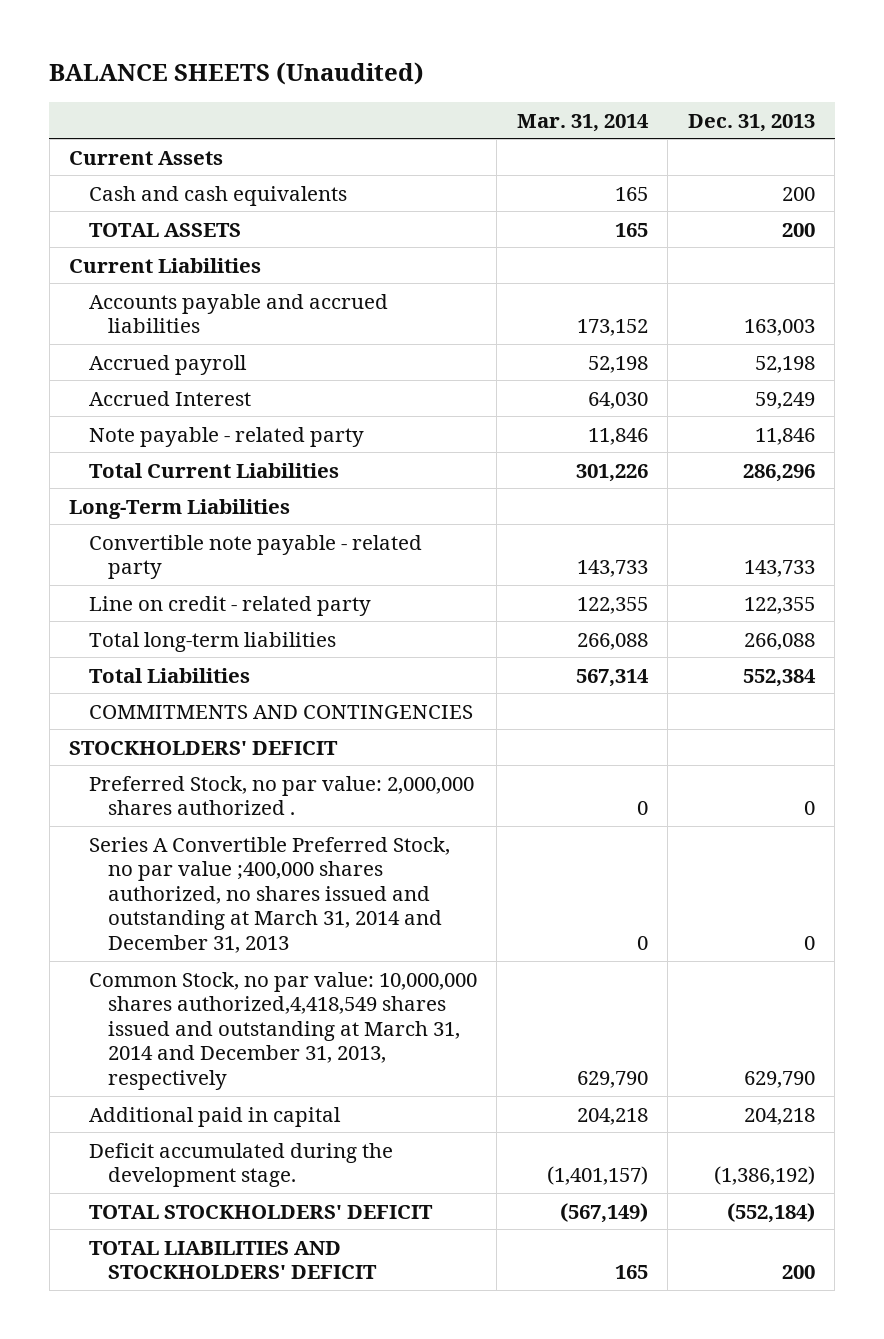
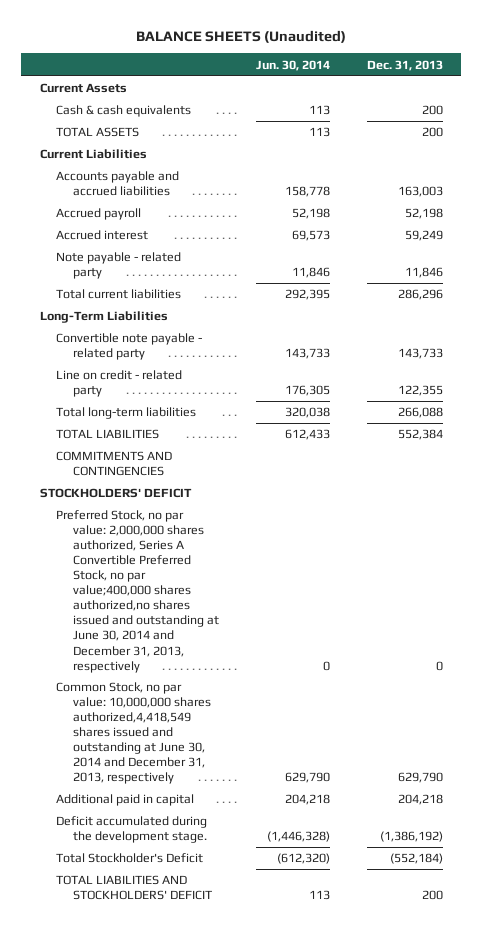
[516,113,649,132] Mar. 31, 2014 -> none
none -> [255,59,330,71] Jun. 30, 2014
[88,185,347,206] Cash and cash equivalents -> [56,105,192,118] Cash & cash equivalents
[88,390,251,406] Accrued Interest -> [56,230,149,241] Accrued interest
[88,462,339,478] Total Current Liabilities -> [56,289,182,300] Total current liabilities
[88,667,250,683] Total Liabilities -> [56,429,160,440] TOTAL LIABILITIES
[88,836,450,954] Series A Convertible Preferred Stock, no par value ;400,000 shares authorized, no shares issued and outstanding at March 31, 2014 and December 31, 2013 -> none
[88,775,474,816] Preferred Stock, no par value: 2,000,000 shares authorized . -> [56,510,219,673] Preferred Stock, no par value: 2,000,000 shares authorized, Series A Convertible Preferred Stock, no par value;400,000 shares authorized,no shares issued and outstanding at June 30, 2014 and December 31, 2013, respectively
[88,971,477,1091] Common Stock, no par value: 10,000,000 shares authorized,4,418,549 shares issued and outstanding at March 31, 2014 and December 31, 2013, respectively -> [56,682,211,785] Common Stock, no par value: 10,000,000 shares authorized,4,418,549 shares issued and outstanding at June 30, 2014 and December 31, 2013, respectively
[88,1204,433,1219] TOTAL STOCKHOLDERS' DEFICIT -> [56,853,204,864] Total Stockholder's Deficit

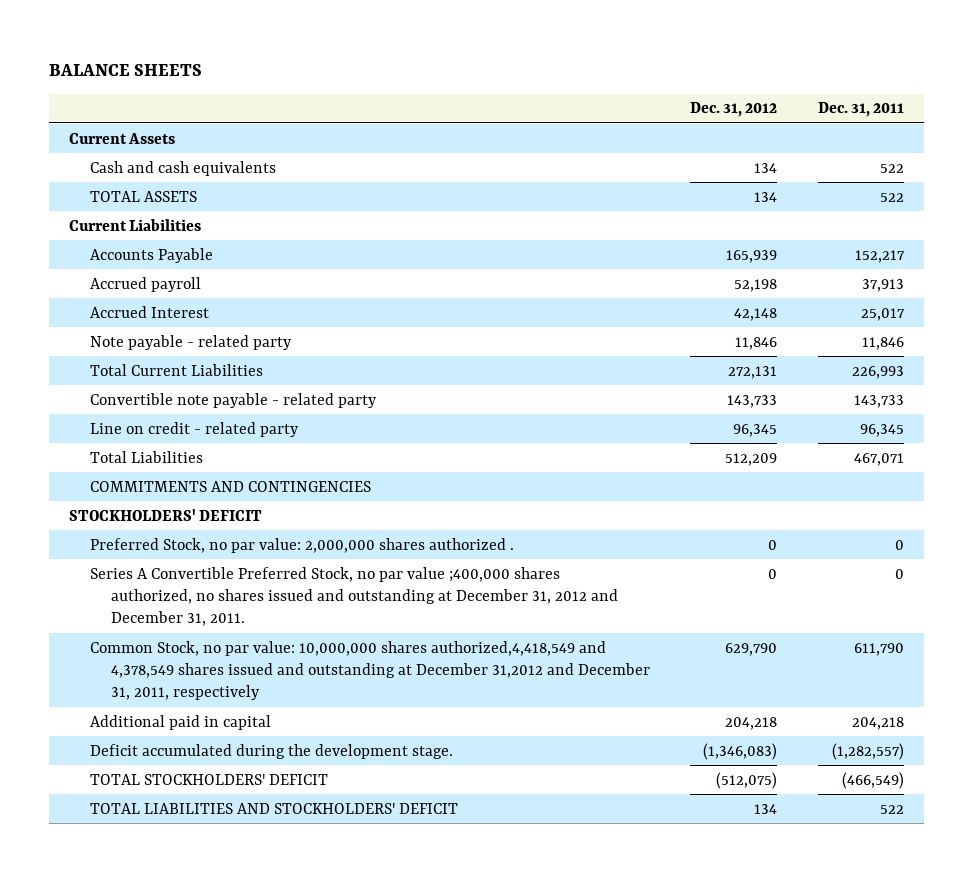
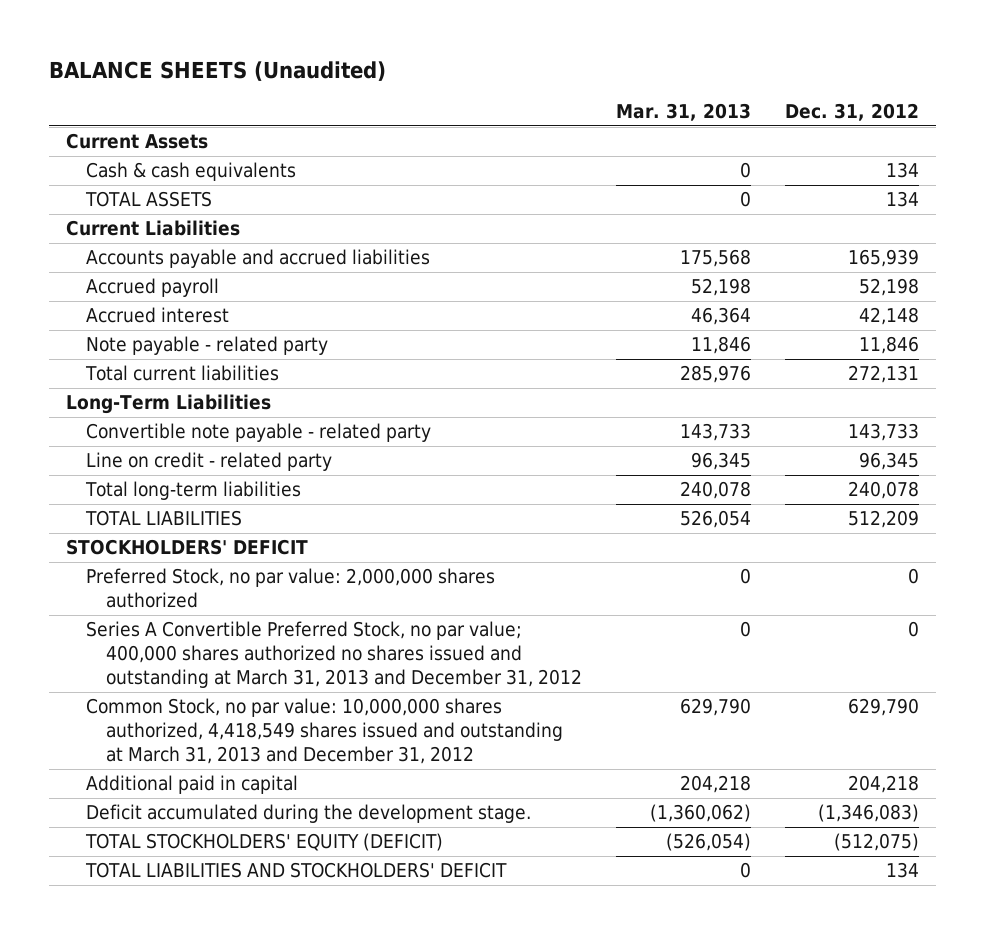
[48,64,202,77] BALANCE SHEETS -> [48,60,386,81] BALANCE SHEETS (Unaudited)
[817,102,904,118] Dec. 31, 2011 -> none
none -> [615,103,751,122] Mar. 31, 2013
[89,160,276,176] Cash and cash equivalents -> [85,162,296,182] Cash & cash equivalents
[89,247,213,263] Accounts Payable -> [85,249,430,269] Accounts payable and accrued liabilities
[89,305,209,318] Accrued Interest -> [85,307,229,324] Accrued interest
[89,363,263,376] Total Current Liabilities -> [84,365,279,382] Total current liabilities
none -> [65,394,271,415] Long-Term Liabilities
[89,480,371,492] COMMITMENTS AND CONTINGENCIES -> none
none -> [84,481,301,501] Total long-term liabilities
[89,450,203,463] Total Liabilities -> [84,510,242,527] TOTAL LIABILITIES
[89,537,514,553] Preferred Stock, no par value: 2,000,000 shares authorized . -> [85,568,495,609] Preferred Stock, no par value: 2,000,000 shares authorized
[89,566,618,626] Series A Convertible Preferred Stock, no par value ;400,000 shares authorized, no shares issued and outstanding at December 31, 2012 and December 31, 2011. -> [85,621,582,689] Series A Convertible Preferred Stock, no par value; 400,000 shares authorized no shares issued and outstanding at March 31, 2013 and December 31, 2012
[89,640,650,700] Common Stock, no par value: 10,000,000 shares authorized,4,418,549 and 4,378,549 shares issued and outstanding at December 31,2012 and December 31, 2011, respectively -> [85,698,563,765] Common Stock, no par value: 10,000,000 shares authorized, 4,418,549 shares issued and outstanding at March 31, 2013 and December 31, 2012
[89,773,328,785] TOTAL STOCKHOLDERS' DEFICIT -> [84,833,443,852] TOTAL STOCKHOLDERS' EQUITY (DEFICIT)

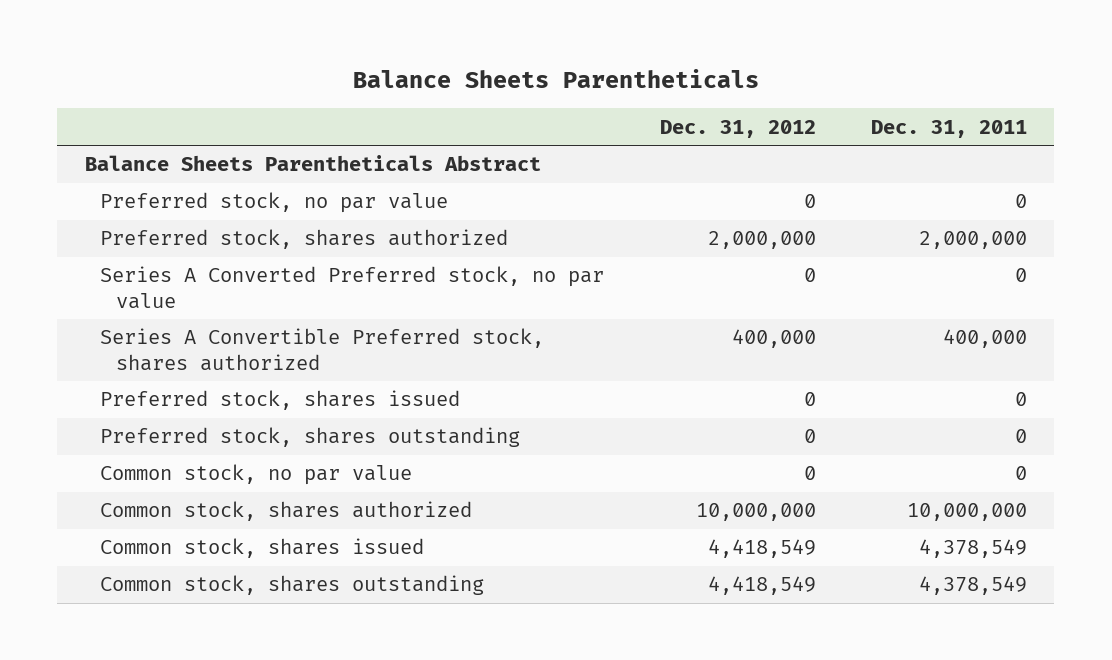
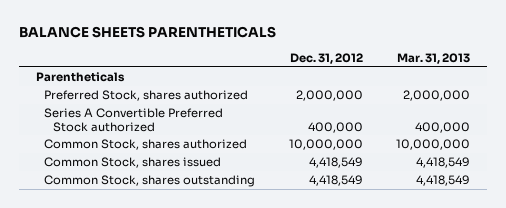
[352,69,759,89] Balance Sheets Parentheticals -> [18,25,276,38] BALANCE SHEETS PARENTHETICALS
[870,119,1027,138] Dec. 31, 2011 -> none
none -> [397,52,471,64] Mar. 31, 2013
[84,155,541,172] Balance Sheets Parentheticals Abstract -> none
[100,192,449,214] Preferred stock, no par value -> none
[100,266,605,309] Series A Converted Preferred stock, no par value -> none
[100,390,461,411] Preferred stock, shares issued -> none
[100,427,521,448] Preferred stock, shares outstanding -> none
[100,464,413,486] Common stock, no par value -> none
none -> [35,72,125,83] Parentheticals
[100,229,509,250] Preferred stock, shares authorized -> [44,90,249,102] Preferred Stock, shares authorized
[100,328,545,371] Series A Convertible Preferred stock, shares authorized -> [44,108,224,132] Series A Convertible Preferred Stock authorized
[100,501,473,522] Common stock, shares authorized -> [44,139,248,151] Common Stock, shares authorized
[100,538,425,559] Common stock, shares issued -> [44,157,222,169] Common Stock, shares issued
[100,575,485,596] Common stock, shares outstanding -> [44,175,256,188] Common Stock, shares outstanding

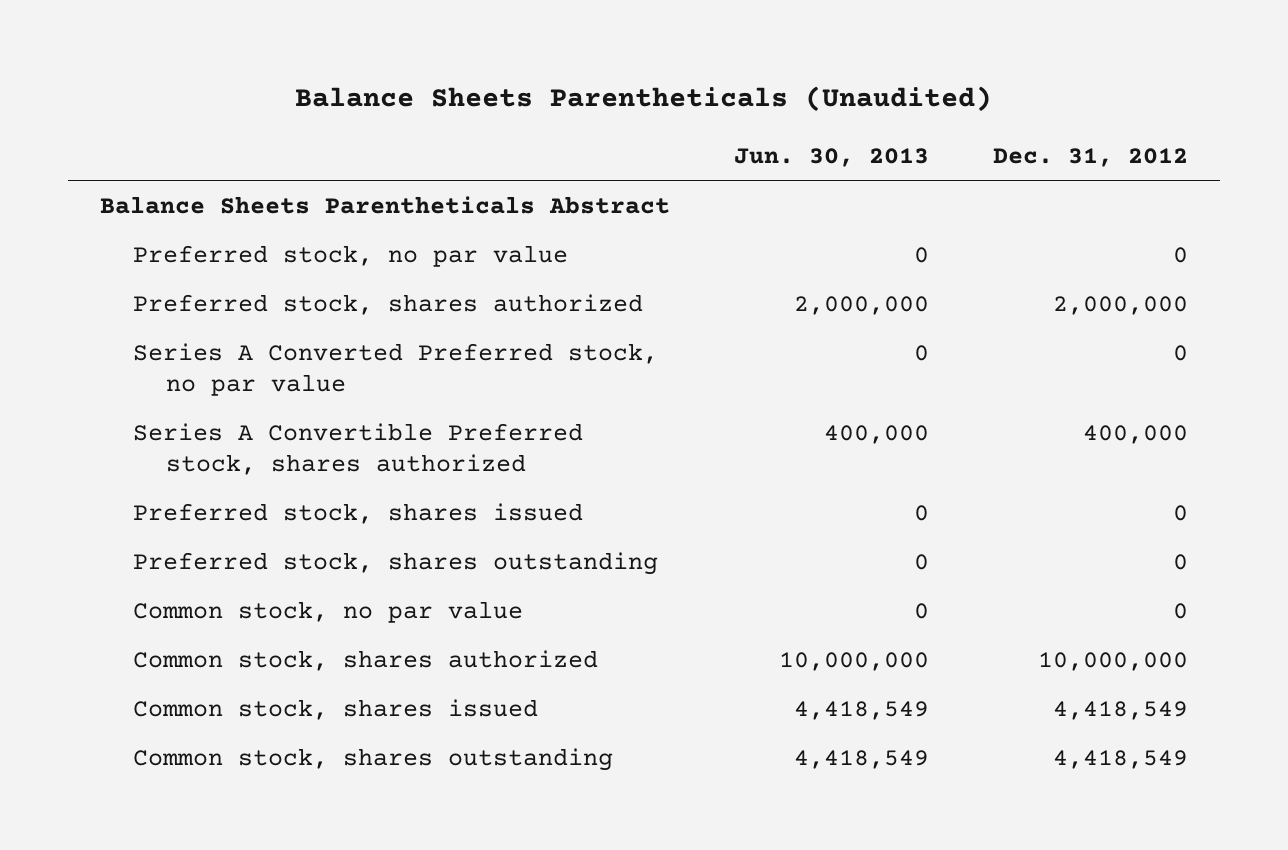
[18,25,276,38] BALANCE SHEETS PARENTHETICALS -> [294,86,992,113] Balance Sheets Parentheticals (Unaudited)
[397,52,471,64] Mar. 31, 2013 -> none
none -> [733,147,929,167] Jun. 30, 2013
[35,72,125,83] Parentheticals -> none
none -> [99,195,670,214] Balance Sheets Parentheticals Abstract
none -> [133,244,569,267] Preferred stock, no par value
[44,90,249,102] Preferred Stock, shares authorized -> [133,293,644,315] Preferred stock, shares authorized
none -> [133,342,659,396] Series A Converted Preferred stock, no par value
[44,108,224,132] Series A Convertible Preferred Stock authorized -> [133,422,584,475] Series A Convertible Preferred stock, shares authorized
none -> [133,502,584,524] Preferred stock, shares issued
none -> [133,551,659,575] Preferred stock, shares outstanding
none -> [133,600,524,623] Common stock, no par value
[44,139,248,151] Common Stock, shares authorized -> [133,649,599,671] Common stock, shares authorized
[44,157,222,169] Common Stock, shares issued -> [133,698,539,720] Common stock, shares issued
[44,175,256,188] Common Stock, shares outstanding -> [133,747,614,771] Common stock, shares outstanding

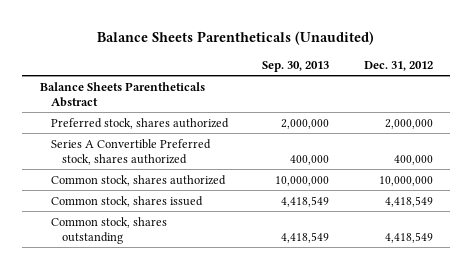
[733,147,929,167] Jun. 30, 2013 -> none
none -> [262,60,330,72] Sep. 30, 2013
[133,244,569,267] Preferred stock, no par value -> none
[133,342,659,396] Series A Converted Preferred stock, no par value -> none
[133,502,584,524] Preferred stock, shares issued -> none
[133,551,659,575] Preferred stock, shares outstanding -> none
[133,600,524,623] Common stock, no par value -> none

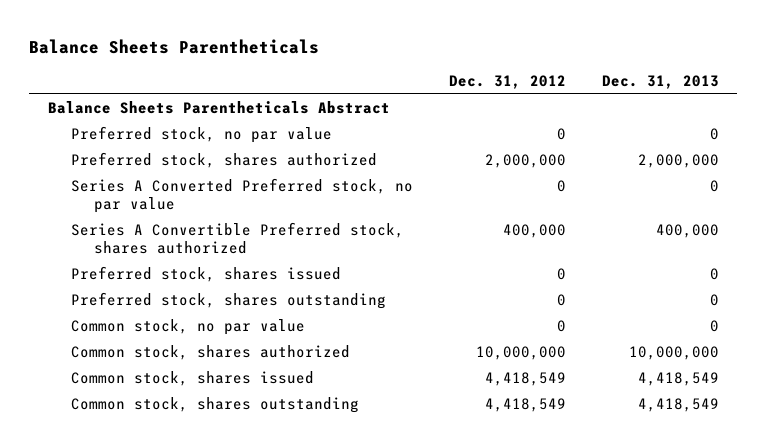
[97,30,375,45] Balance Sheets Parentheticals (Unaudited) -> [29,38,320,54] Balance Sheets Parentheticals
[262,60,330,72] Sep. 30, 2013 -> none
none -> [601,74,719,89] Dec. 31, 2013
none -> [70,126,332,144] Preferred stock, no par value
none -> [70,178,413,213] Series A Converted Preferred stock, no par value
none -> [70,266,341,283] Preferred stock, shares issued
none -> [70,292,386,310] Preferred stock, shares outstanding
none -> [70,319,305,336] Common stock, no par value

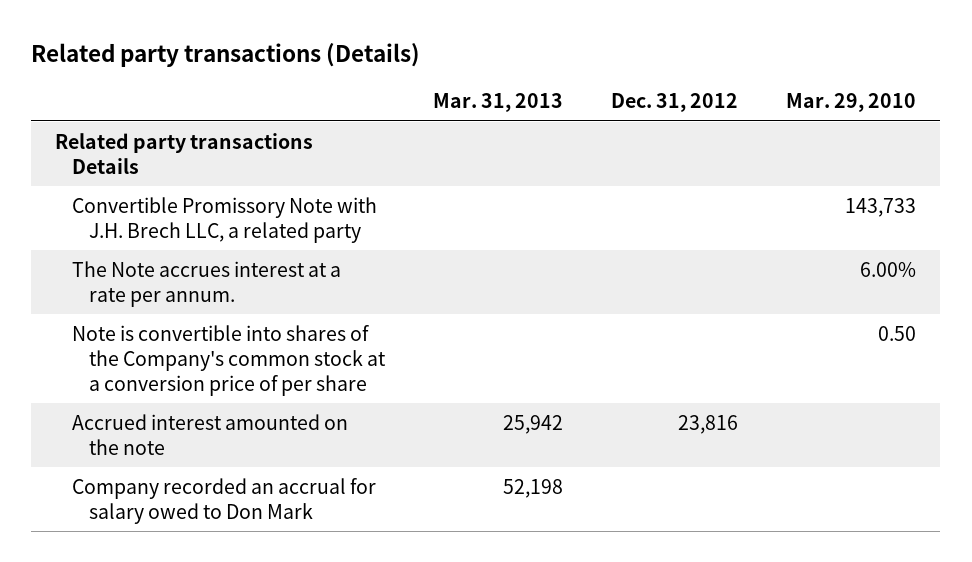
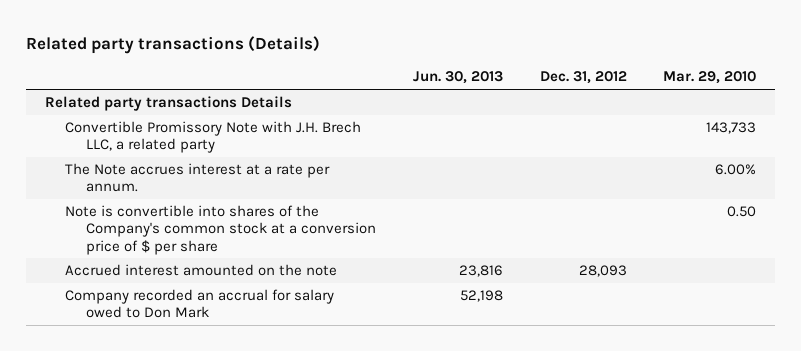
[433,93,564,113] Mar. 31, 2013 -> none
none -> [412,71,503,85] Jun. 30, 2013
[72,324,387,397] Note is convertible into shares of the Company's common stock at a conversion price of per share -> [65,205,377,255] Note is convertible into shares of the Company's common stock at a conversion price of $ per share
[678,414,739,434] 23,816 -> [578,265,627,278] 28,093

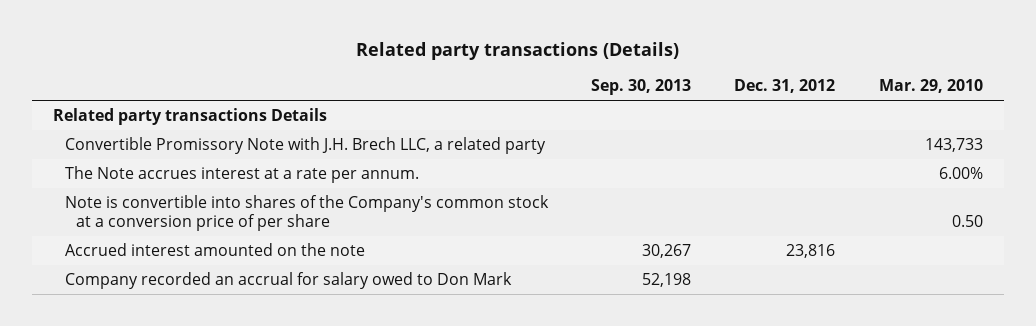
[412,71,503,85] Jun. 30, 2013 -> none
none -> [591,79,692,96] Sep. 30, 2013
[65,205,377,255] Note is convertible into shares of the Company's common stock at a conversion price of $ per share -> [64,195,549,232] Note is convertible into shares of the Company's common stock at a conversion price of per share
[578,265,627,278] 28,093 -> [786,244,836,259] 23,816

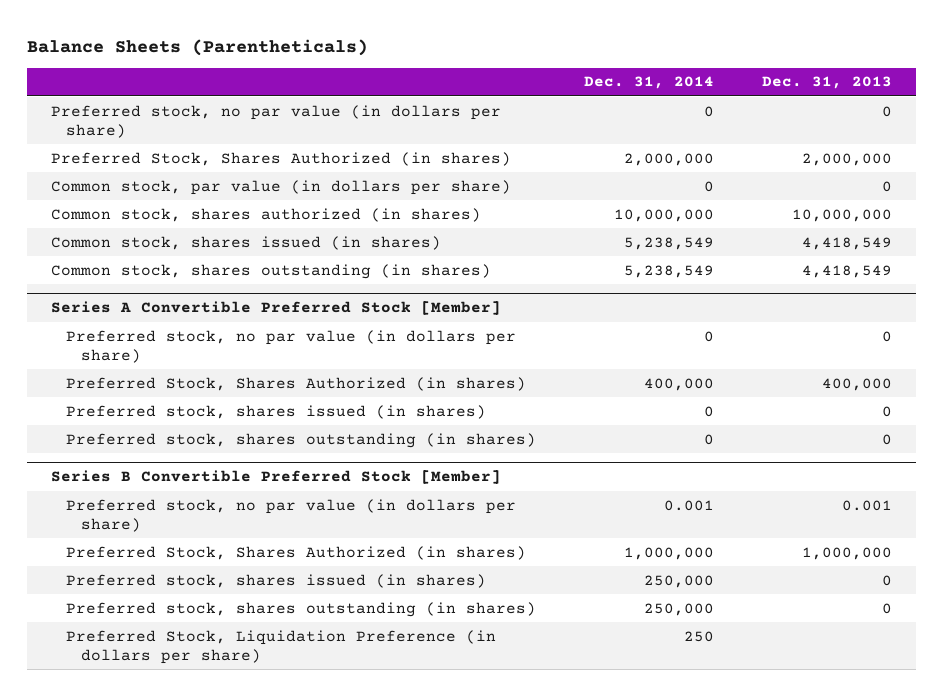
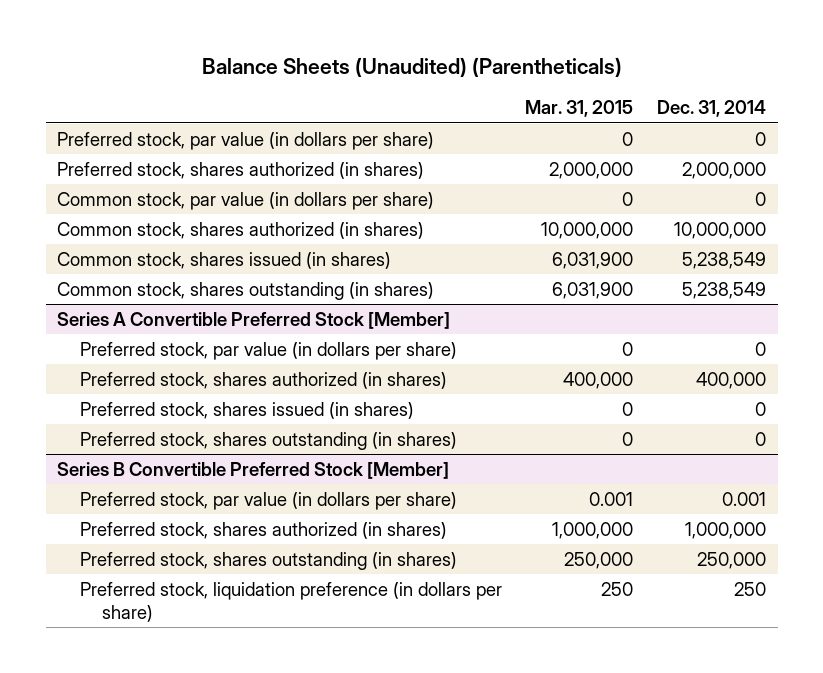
[26,38,368,56] Balance Sheets (Parentheticals) -> [201,57,622,78] Balance Sheets (Unaudited) (Parentheticals)
[762,76,893,90] Dec. 31, 2013 -> none
none -> [525,100,634,118] Mar. 31, 2015
[50,104,501,138] Preferred stock, no par value (in dollars per share) -> [57,131,435,150] Preferred stock, par value (in dollars per share)
[50,151,511,166] Preferred Stock, Shares Authorized (in shares) -> [57,161,425,179] Preferred stock, shares authorized (in shares)
[66,329,517,363] Preferred stock, no par value (in dollars per share) -> [79,341,457,360] Preferred stock, par value (in dollars per share)
[66,376,527,391] Preferred Stock, Shares Authorized (in shares) -> [79,371,447,389] Preferred stock, shares authorized (in shares)
[66,573,487,588] Preferred stock, shares issued (in shares) -> none
[66,498,517,532] Preferred stock, no par value (in dollars per share) -> [79,491,457,510] Preferred stock, par value (in dollars per share)
[66,545,527,560] Preferred Stock, Shares Authorized (in shares) -> [79,521,447,539] Preferred stock, shares authorized (in shares)
[66,629,497,664] Preferred Stock, Liquidation Preference (in dollars per share) -> [79,581,502,622] Preferred stock, liquidation preference (in dollars per share)

